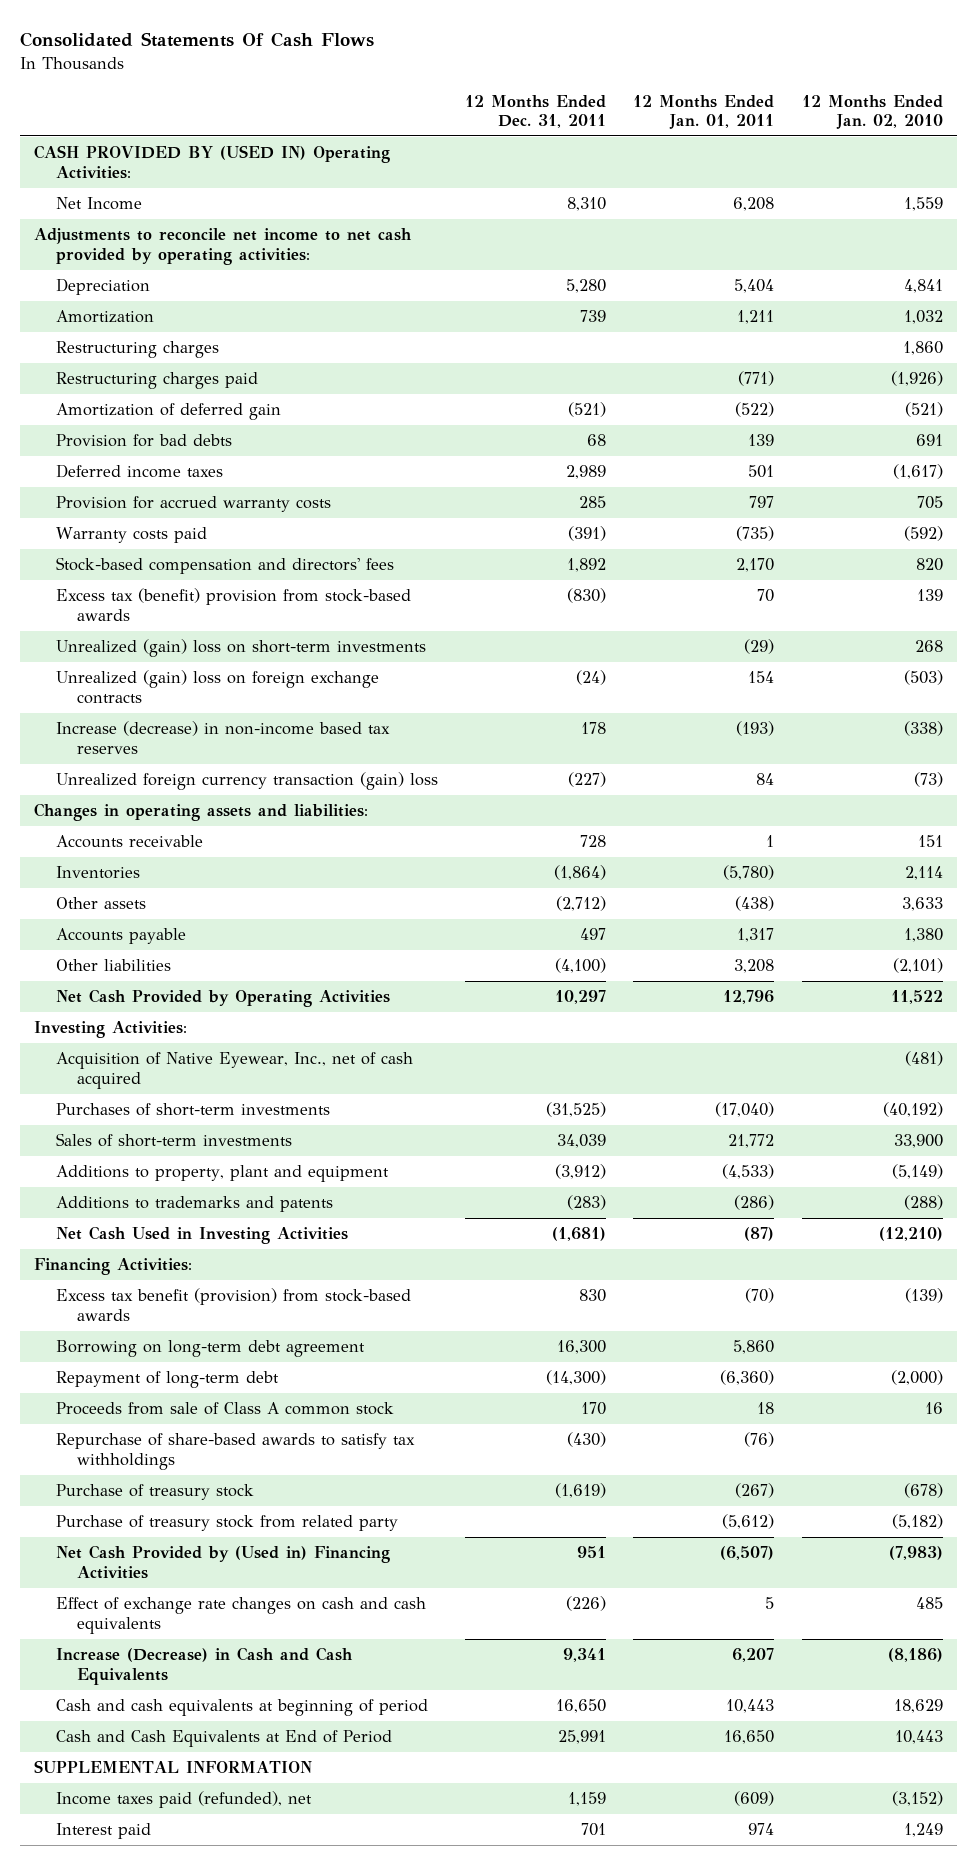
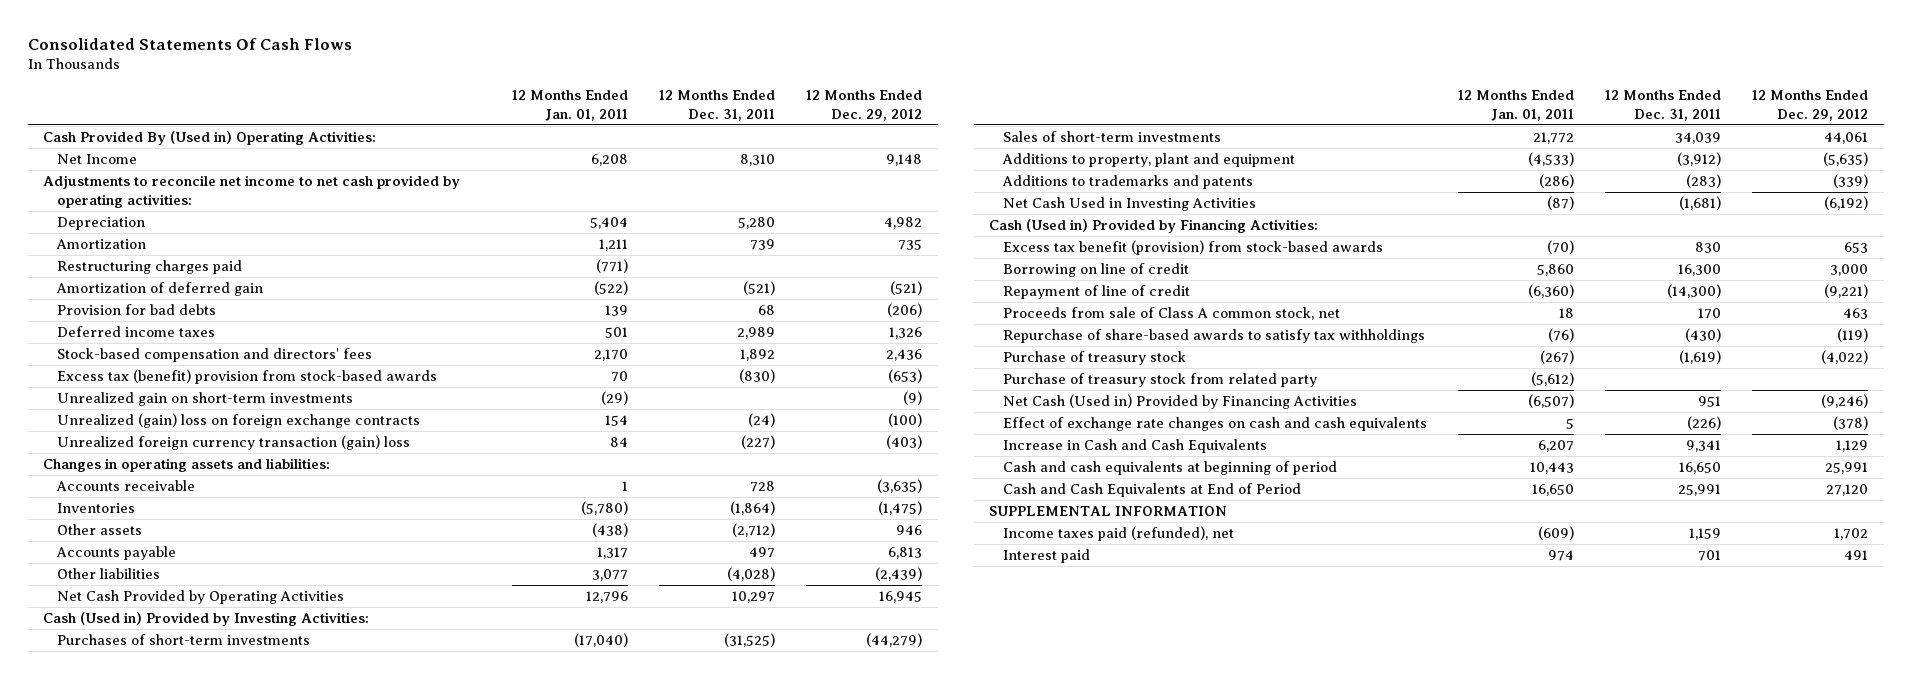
[801,94,943,130] 12 Months Ended Jan. 02, 2010 -> none
none -> [806,90,923,121] 12 Months Ended Dec. 29, 2012
[34,145,391,179] CASH PROVIDED BY (USED IN) Operating Activities: -> [43,131,377,146] Cash Provided By (Used in) Operating Activities:
[55,341,219,359] Restructuring charges -> none
[55,496,331,513] Provision for accrued warranty costs -> none
[55,527,207,544] Warranty costs paid -> none
[55,639,426,658] Unrealized (gain) loss on short-term investments -> [56,392,353,407] Unrealized gain on short-term investments
[55,721,390,754] Increase (decrease) in non-income based tax reserves -> none
[555,958,607,974] (4,100) -> [727,567,776,582] (4,028)
[734,959,775,974] 3,208 -> [592,569,629,582] 3,077
[55,1052,413,1089] Acquisition of Native Eyewear, Inc., net of cash acquired -> none
[34,1021,188,1039] Investing Activities: -> [43,612,370,627] Cash (Used in) Provided by Investing Activities:
[34,1258,193,1276] Financing Activities: -> [989,219,1319,234] Cash (Used in) Provided by Financing Activities:
[55,1340,365,1358] Borrowing on long-term debt agreement -> [1003,263,1190,278] Borrowing on line of credit
[55,1371,279,1389] Repayment of long-term debt -> [1003,285,1191,300] Repayment of line of credit
[55,1402,394,1416] Proceeds from sale of Class A common stock -> [1003,307,1341,321] Proceeds from sale of Class A common stock, net
[55,1545,390,1579] Net Cash Provided by (Used in) Financing Activities -> [1003,394,1358,410] Net Cash (Used in) Provided by Financing Activities
[55,1647,353,1685] Increase (Decrease) in Cash and Cash Equivalents -> [1003,439,1268,454] Increase in Cash and Cash Equivalents

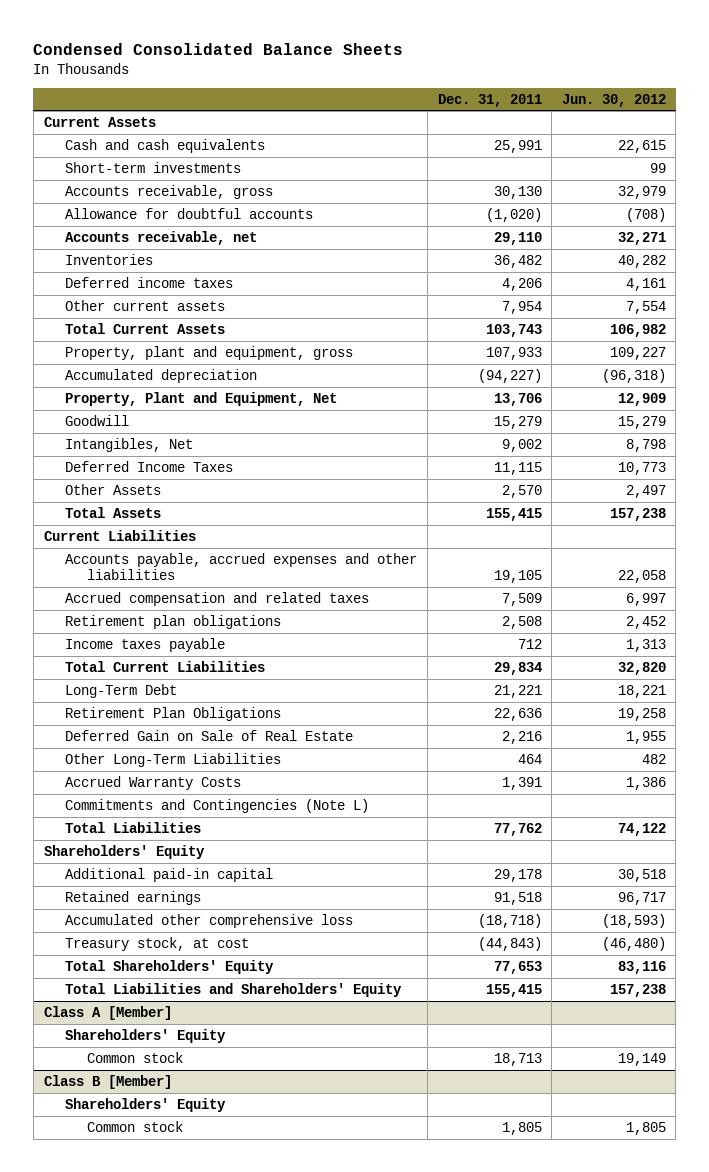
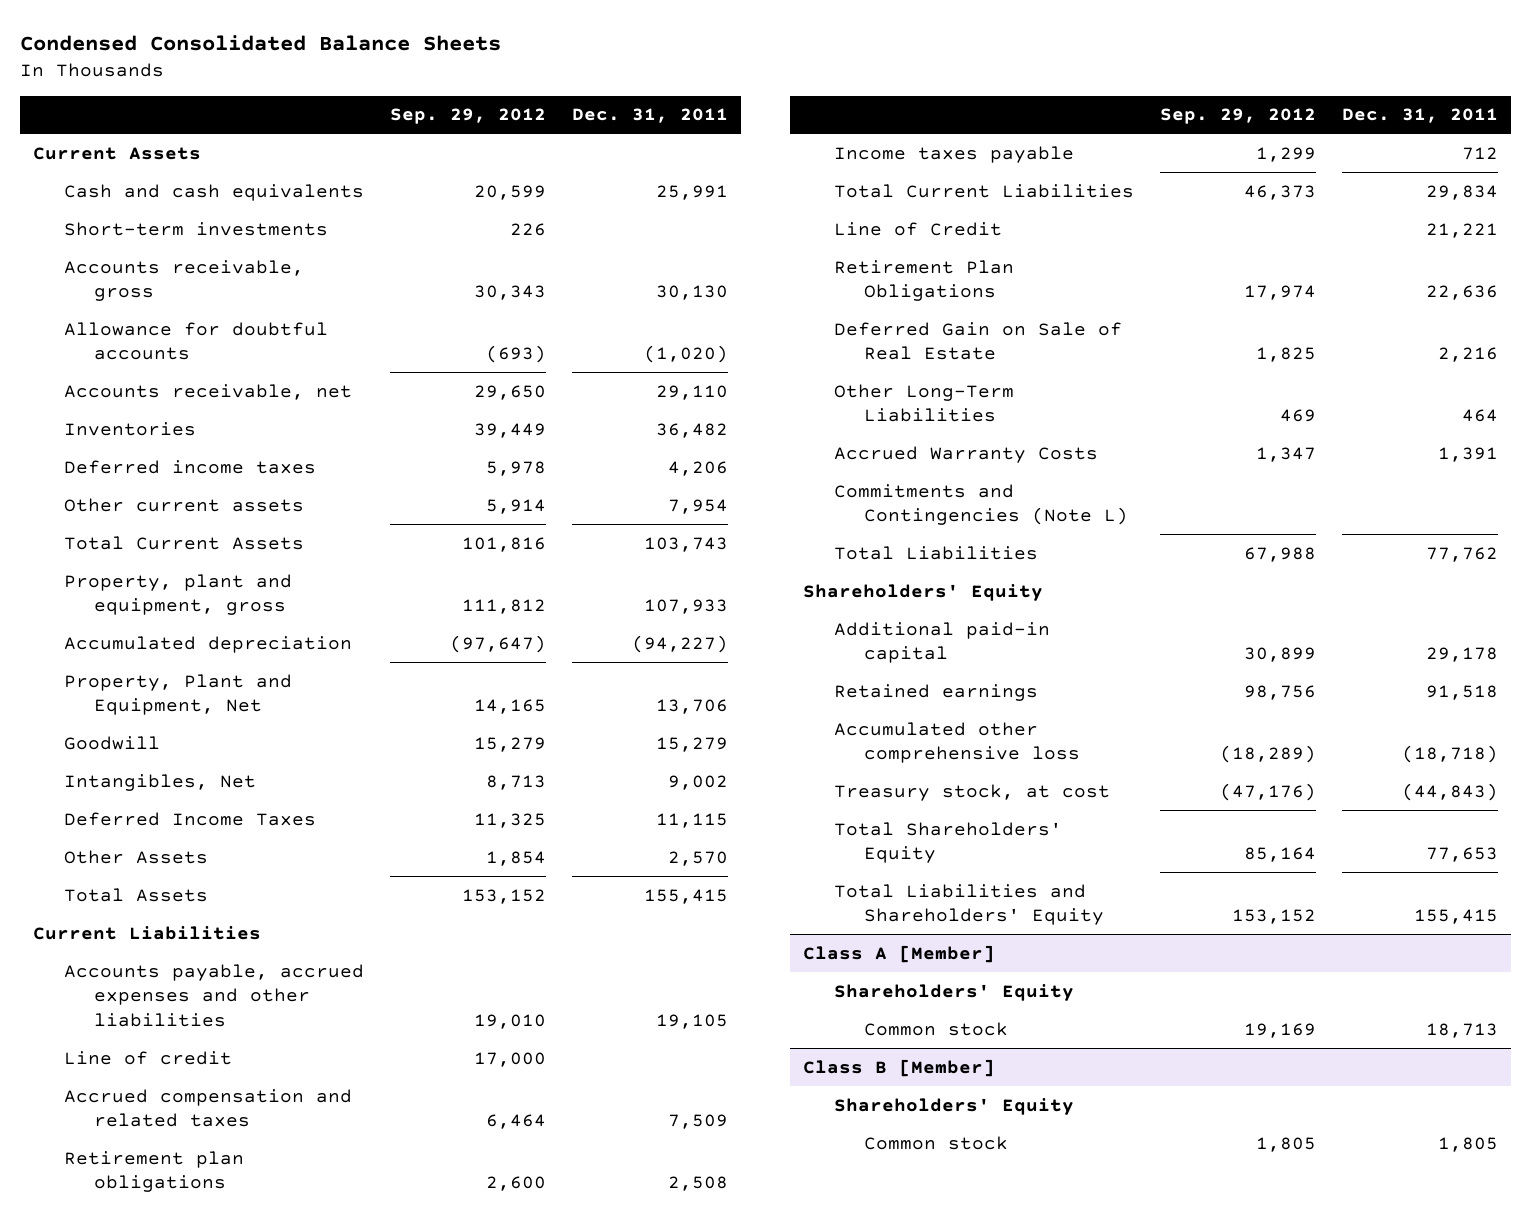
[561,93,666,107] Jun. 30, 2012 -> none
none -> [389,108,546,125] Sep. 29, 2012
none -> [63,1050,232,1065] Line of credit
[65,683,178,698] Long-Term Debt -> [833,221,1002,236] Line of Credit

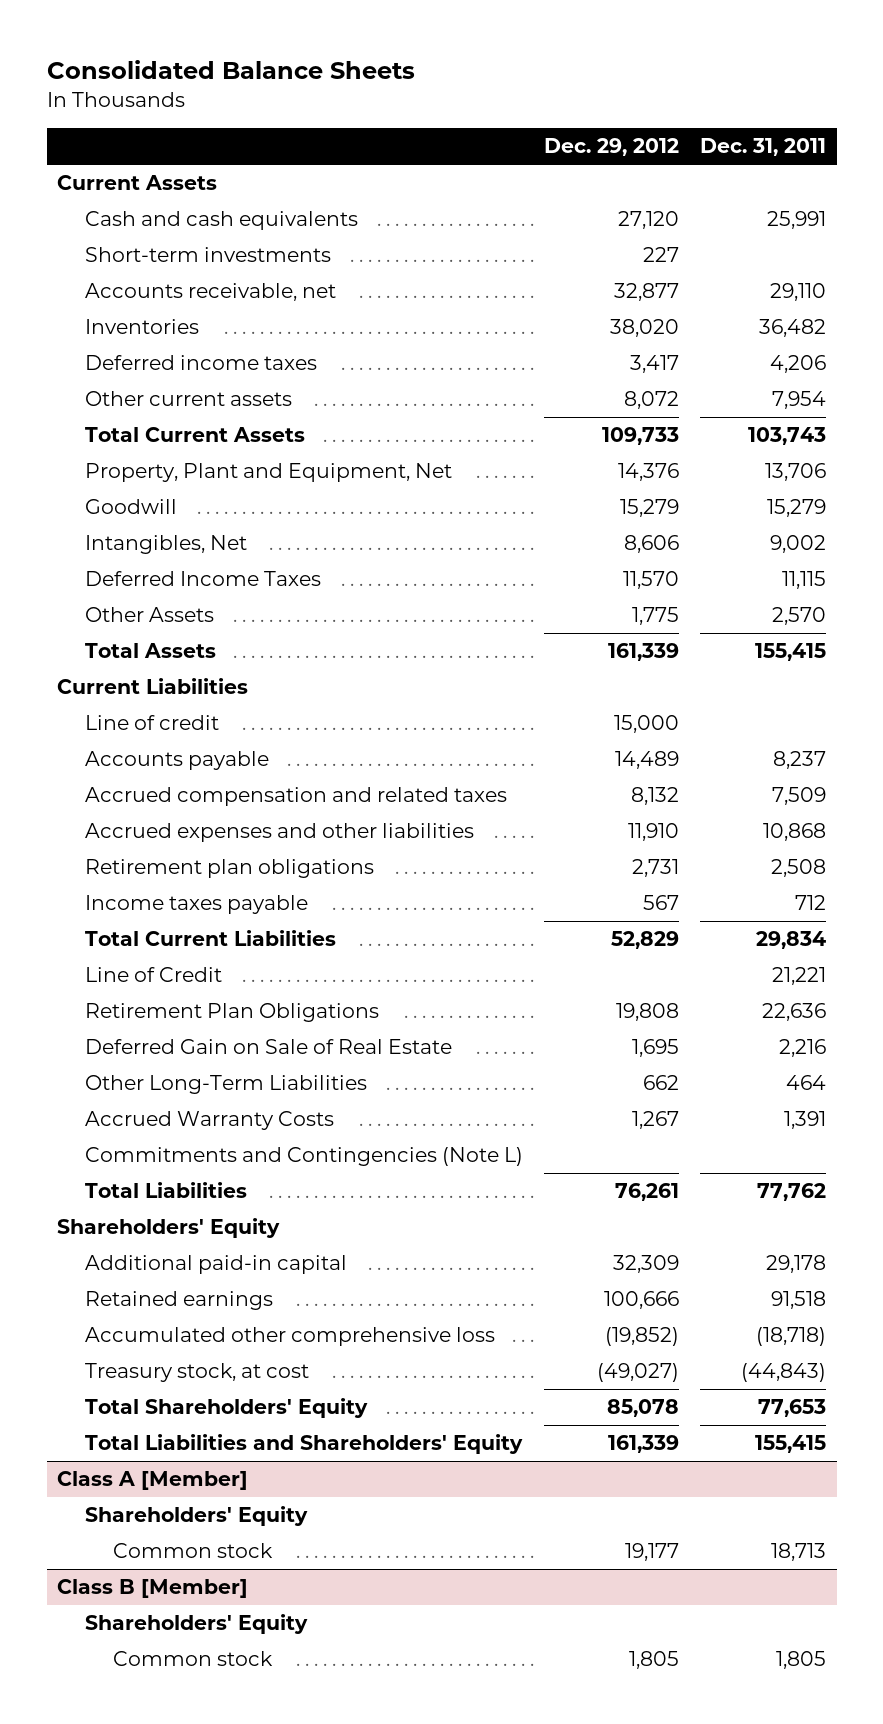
[19,34,501,51] Condensed Consolidated Balance Sheets -> [46,60,415,80] Consolidated Balance Sheets
[389,108,546,125] Sep. 29, 2012 -> none
none -> [544,138,680,157] Dec. 29, 2012
[63,259,304,302] Accounts receivable, gross -> none
[63,321,328,361] Allowance for doubtful accounts -> none
[63,573,292,616] Property, plant and equipment, gross -> none
[63,635,352,653] Accumulated depreciation -> none
[63,963,364,1027] Accounts payable, accrued expenses and other liabilities -> none
none -> [85,751,270,771] Accounts payable
none -> [85,823,475,843] Accrued expenses and other liabilities

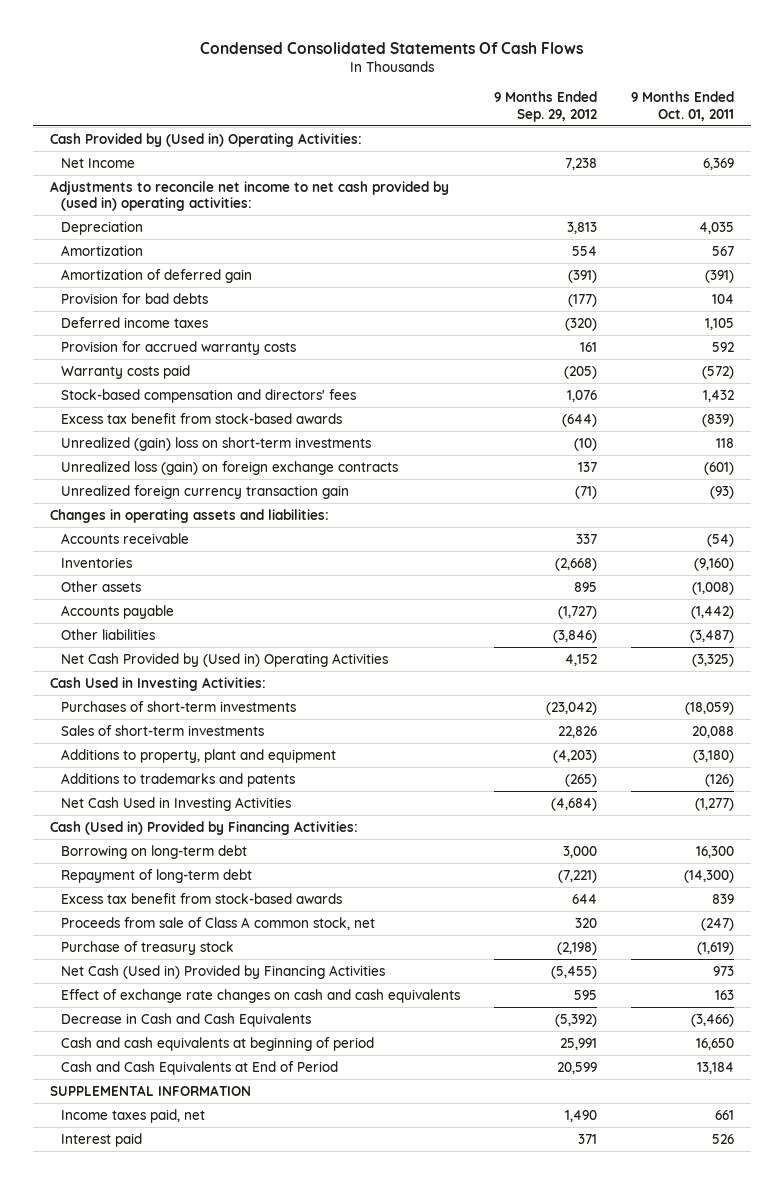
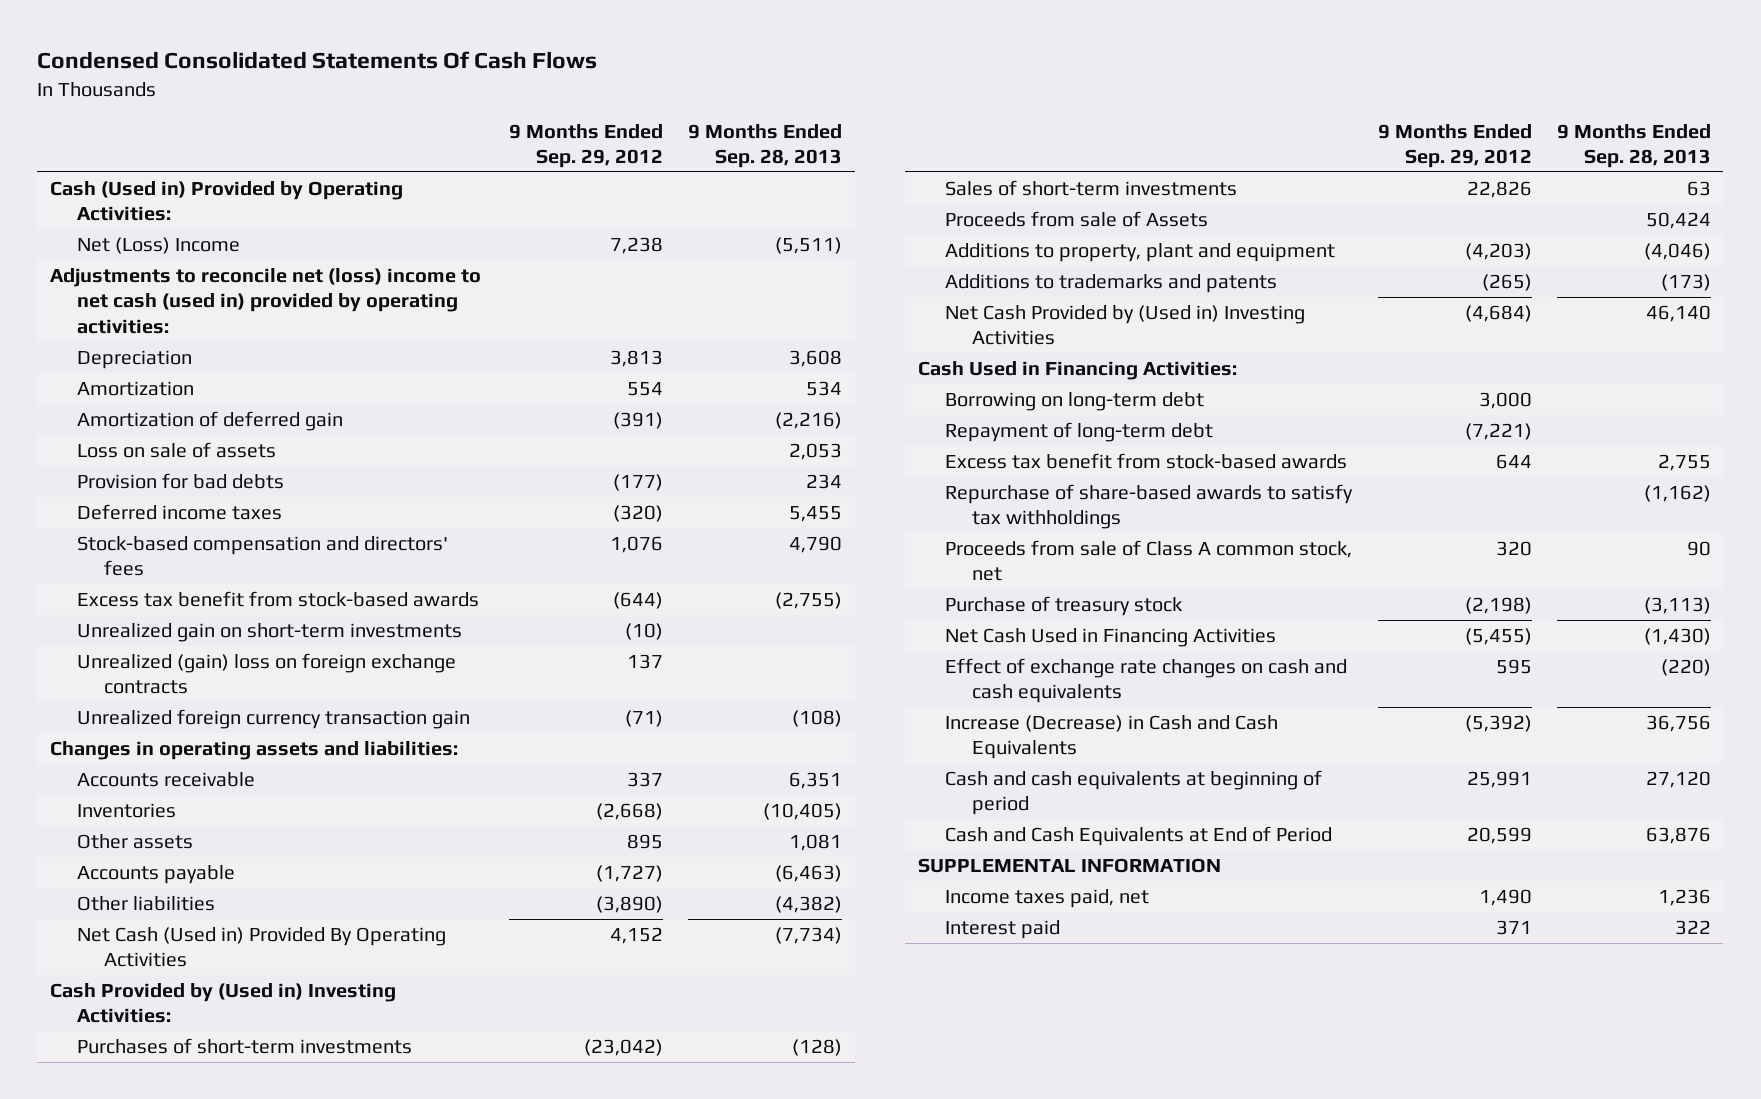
[630,91,734,121] 9 Months Ended Oct. 01, 2011 -> none
none -> [688,123,843,169] 9 Months Ended Sep. 28, 2013
[50,132,363,147] Cash Provided by (Used in) Operating Activities: -> [49,180,403,222] Cash (Used in) Provided by Operating Activities:
[60,157,135,168] Net Income -> [76,236,240,254] Net (Loss) Income
[50,180,450,211] Adjustments to reconcile net income to net cash provided by (used in) operating activities: -> [49,267,481,334] Adjustments to reconcile net (loss) income to net cash (used in) provided by operating activities:
none -> [76,441,276,458] Loss on sale of assets
[60,340,296,355] Provision for accrued warranty costs -> none
[60,364,190,379] Warranty costs paid -> none
[60,436,371,451] Unrealized (gain) loss on short-term investments -> [76,622,462,642] Unrealized gain on short-term investments
[60,460,398,475] Unrealized loss (gain) on foreign exchange contracts -> [76,652,456,695] Unrealized (gain) loss on foreign exchange contracts
[552,629,597,643] (3,846) -> [596,895,664,913] (3,890)
[60,652,388,667] Net Cash Provided by (Used in) Operating Activities -> [76,926,446,968] Net Cash (Used in) Provided By Operating Activities
[50,676,267,691] Cash Used in Investing Activities: -> [49,982,396,1024] Cash Provided by (Used in) Investing Activities:
none -> [945,210,1209,227] Proceeds from sale of Assets
[60,796,291,811] Net Cash Used in Investing Activities -> [945,304,1306,346] Net Cash Provided by (Used in) Investing Activities
[50,820,359,835] Cash (Used in) Provided by Financing Activities: -> [918,360,1238,380] Cash Used in Financing Activities:
none -> [945,483,1354,530] Repurchase of share-based awards to satisfy tax withholdings
[60,964,385,979] Net Cash (Used in) Provided by Financing Activities -> [945,627,1277,647] Net Cash Used in Financing Activities
[60,1012,311,1027] Decrease in Cash and Cash Equivalents -> [945,714,1279,760] Increase (Decrease) in Cash and Cash Equivalents

